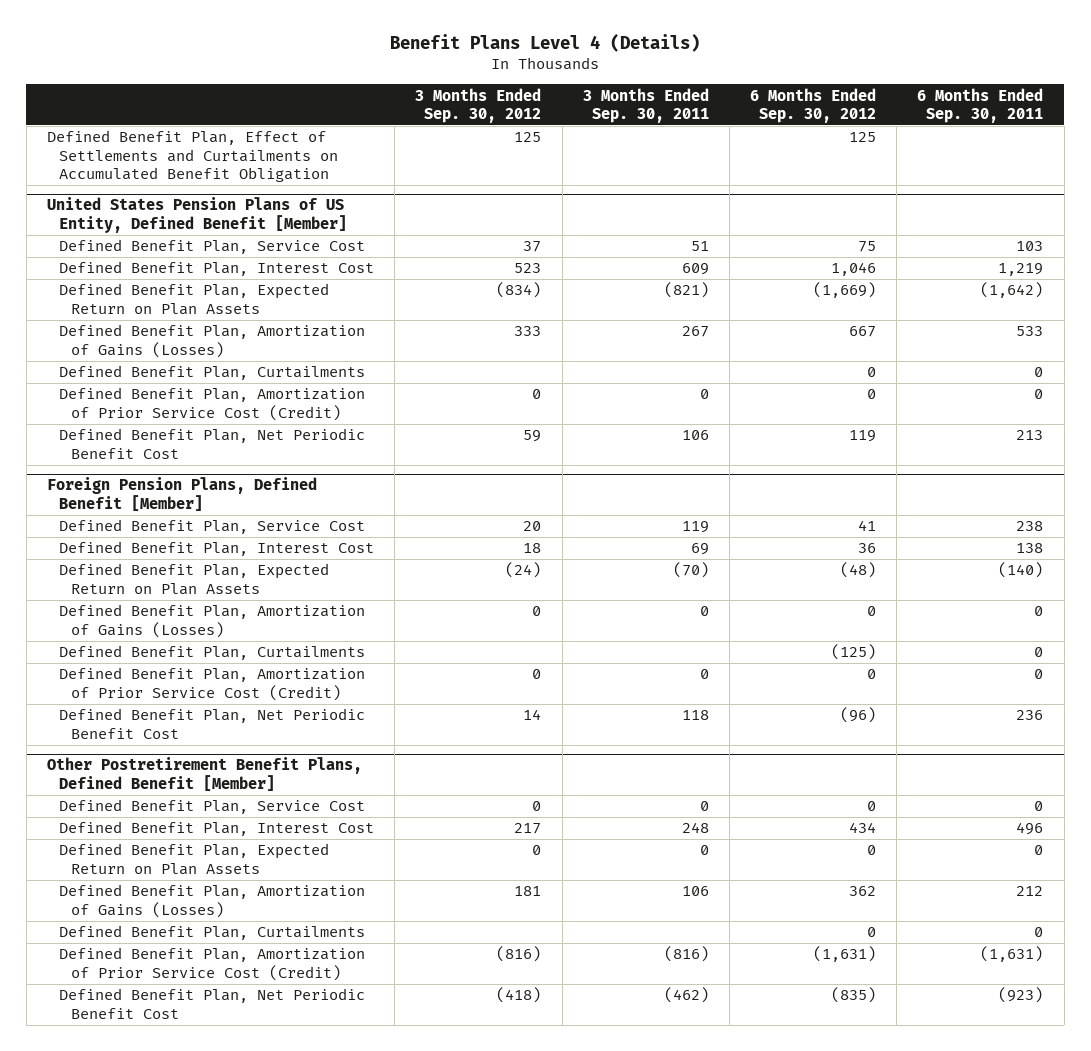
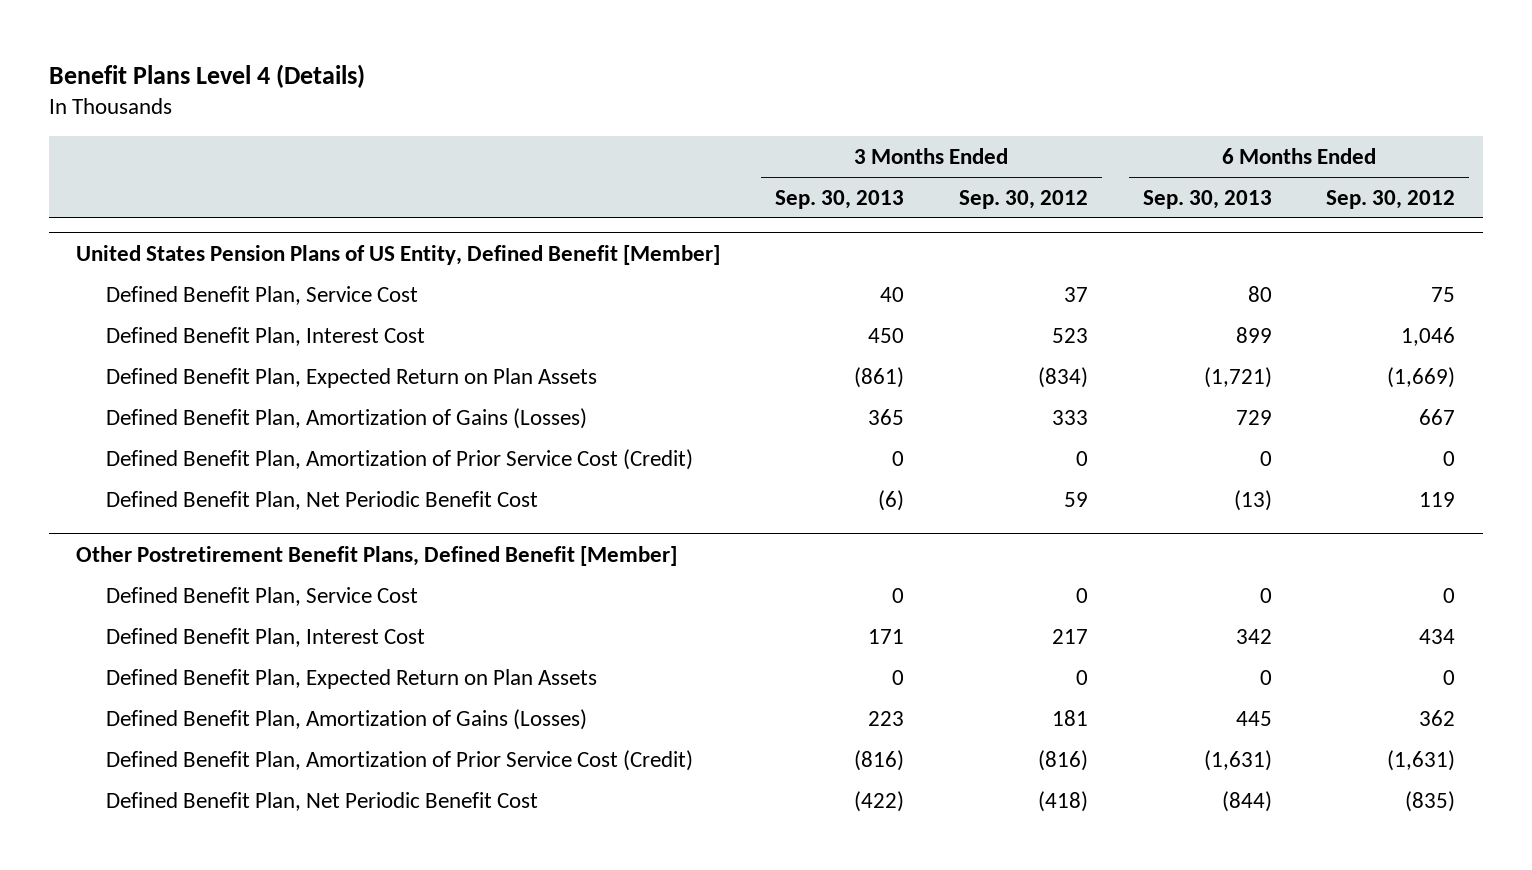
[582,87,709,124] 3 Months Ended Sep. 30, 2011 -> none
[917,87,1044,124] 6 Months Ended Sep. 30, 2011 -> none
none -> [774,189,904,209] Sep. 30, 2013
none -> [1142,189,1272,209] Sep. 30, 2013
[47,130,338,183] Defined Benefit Plan, Effect of Settlements and Curtailments on Accumulated Benefit Obligation -> none
[58,365,365,381] Defined Benefit Plan, Curtailments -> none
[47,477,318,511] Foreign Pension Plans, Defined Benefit [Member] -> none
[58,519,365,535] Defined Benefit Plan, Service Cost -> none
[58,541,374,557] Defined Benefit Plan, Interest Cost -> none
[58,563,329,595] Defined Benefit Plan, Expected Return on Plan Assets -> none
[58,604,365,638] Defined Benefit Plan, Amortization of Gains (Losses) -> none
[58,645,365,661] Defined Benefit Plan, Curtailments -> none
[58,667,365,701] Defined Benefit Plan, Amortization of Prior Service Cost (Credit) -> none
[58,708,365,739] Defined Benefit Plan, Net Periodic Benefit Cost -> none
[58,925,365,941] Defined Benefit Plan, Curtailments -> none

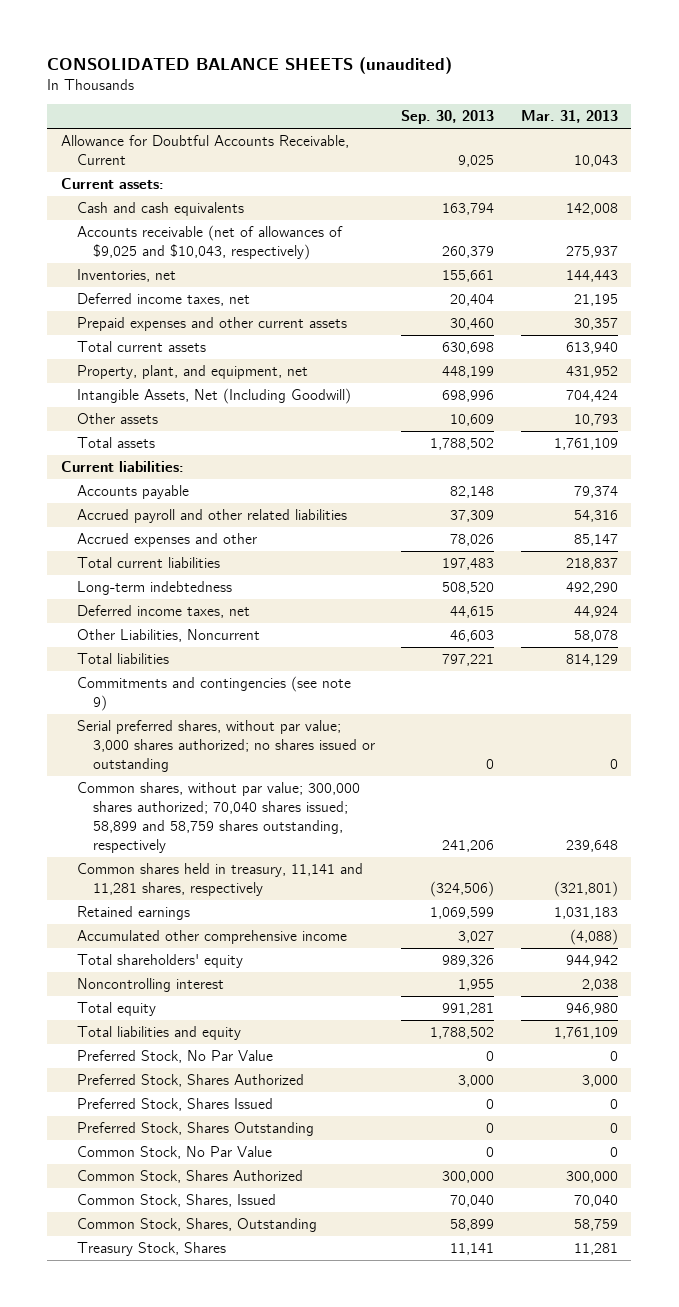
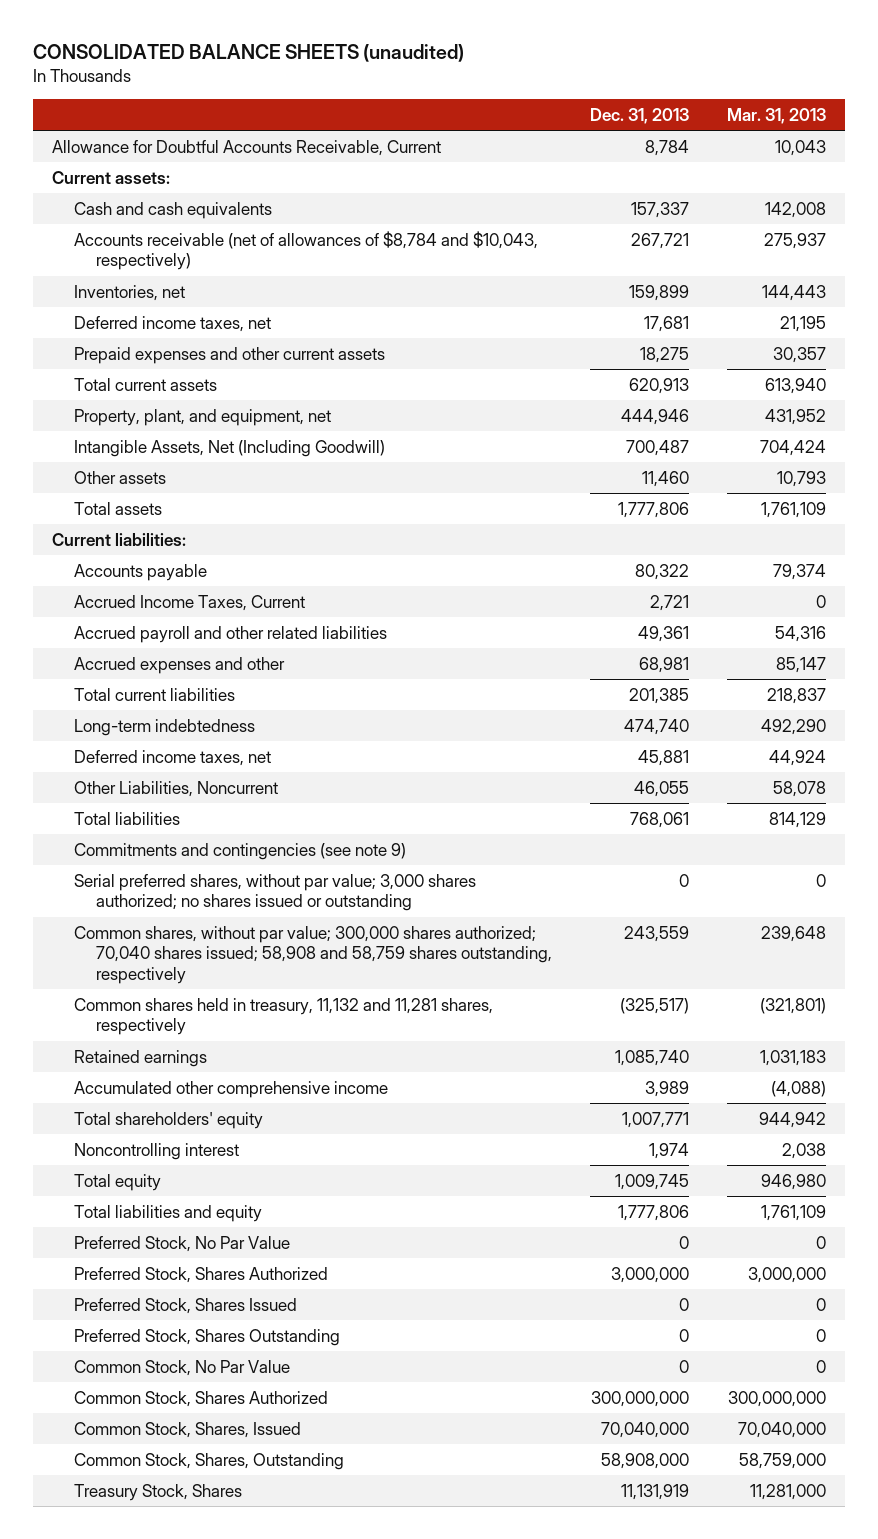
[401,110,495,125] Sep. 30, 2013 -> none
none -> [590,107,690,124] Dec. 31, 2013
[76,225,343,261] Accounts receivable (net of allowances of $9,025 and $10,043, respectively) -> [73,230,538,271] Accounts receivable (net of allowances of $8,784 and $10,043, respectively)
none -> [73,594,305,611] Accrued Income Taxes, Current
[76,782,360,853] Common shares, without par value; 300,000 shares authorized; 70,040 shares issued; 58,899 and 58,759 shares outstanding, respectively -> [73,925,552,984] Common shares, without par value; 300,000 shares authorized; 70,040 shares issued; 58,908 and 58,759 shares outstanding, respectively
[76,863,363,897] Common shares held in treasury, 11,141 and 11,281 shares, respectively -> [73,997,493,1036] Common shares held in treasury, 11,132 and 11,281 shares, respectively
[581,1075,618,1088] 3,000 -> [748,1266,827,1283] 3,000,000
[565,1171,618,1184] 300,000 -> [728,1390,827,1407] 300,000,000
[573,1195,618,1208] 70,040 -> [738,1421,827,1438] 70,040,000
[573,1219,618,1232] 58,759 -> [739,1452,827,1469] 58,759,000
[573,1243,618,1256] 11,281 -> [750,1483,827,1500] 11,281,000

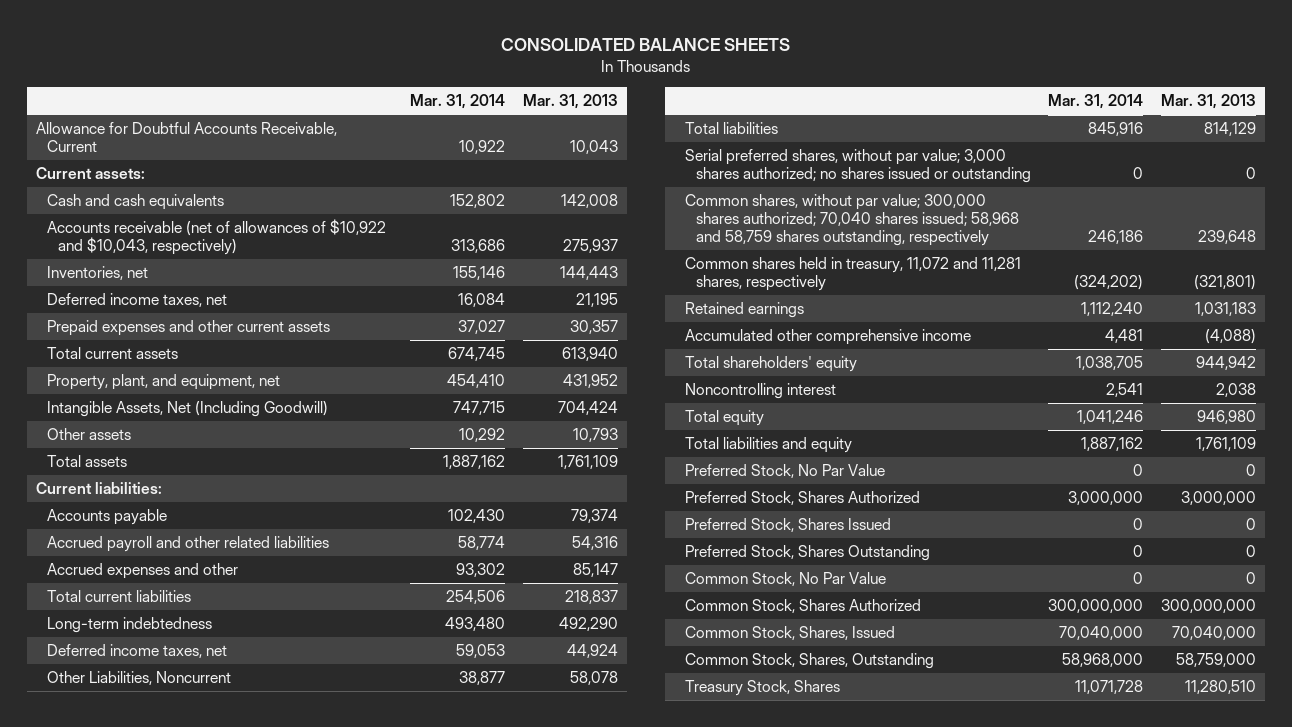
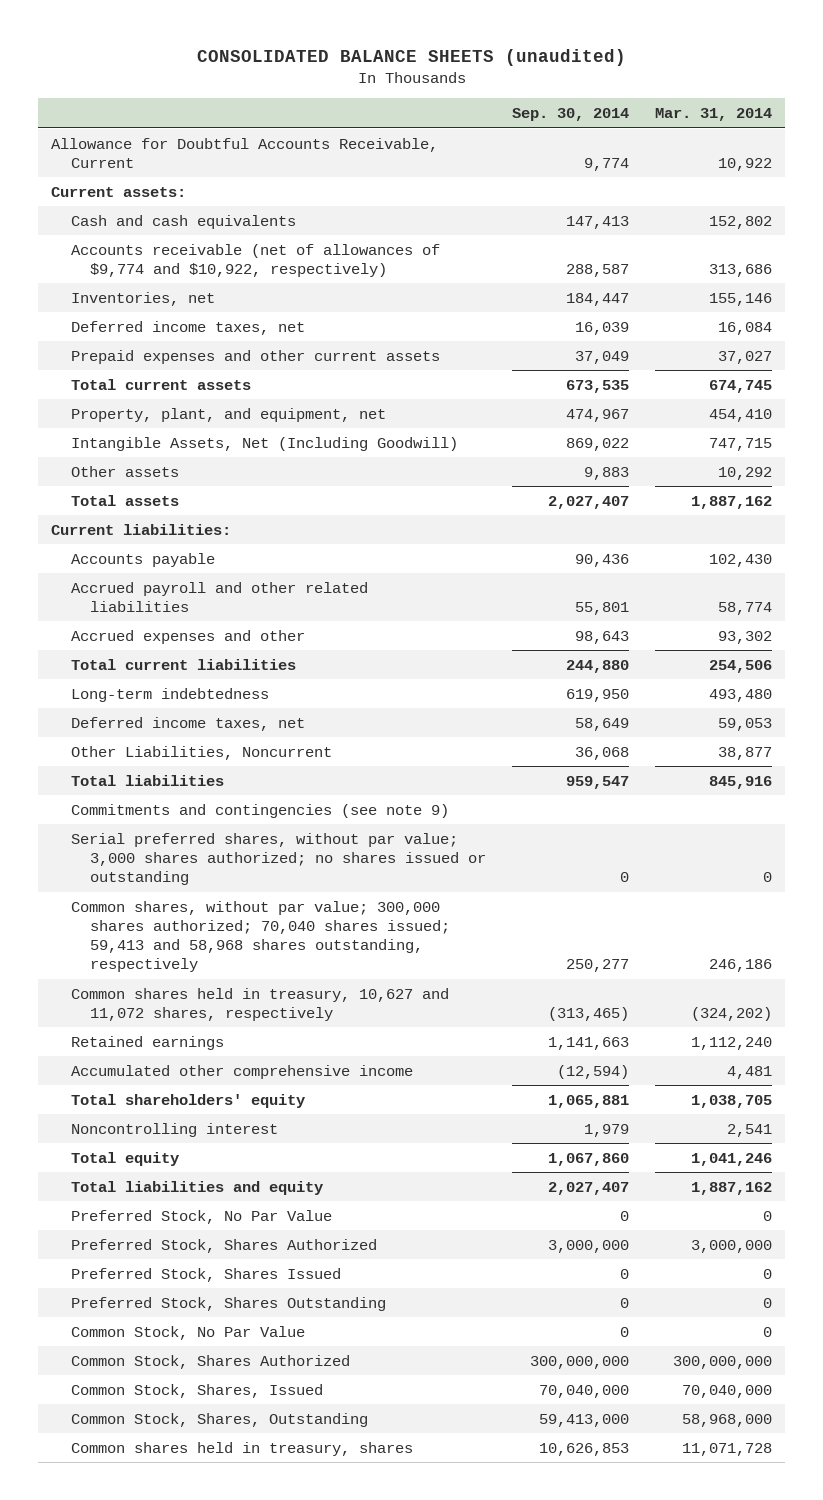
[500,37,790,51] CONSOLIDATED BALANCE SHEETS -> [196,49,626,67] CONSOLIDATED BALANCE SHEETS (unaudited)
[523,94,619,110] Mar. 31, 2013 -> none
none -> [512,107,630,121] Sep. 30, 2014
[46,219,386,255] Accounts receivable (net of allowances of $10,922 and $10,043, respectively) -> [70,243,440,277] Accounts receivable (net of allowances of $9,774 and $10,922, respectively)
none -> [70,803,449,818] Commitments and contingencies (see note 9)
[684,194,1019,246] Common shares, without par value; 300,000 shares authorized; 70,040 shares issued; 58,968 and 58,759 shares outstanding, respectively -> [70,900,451,972] Common shares, without par value; 300,000 shares authorized; 70,040 shares issued; 59,413 and 58,968 shares outstanding, respectively
[684,257,1021,291] Common shares held in treasury, 11,072 and 11,281 shares, respectively -> [70,987,449,1021] Common shares held in treasury, 10,627 and 11,072 shares, respectively
[684,680,840,697] Treasury Stock, Shares -> [70,1441,413,1456] Common shares held in treasury, shares

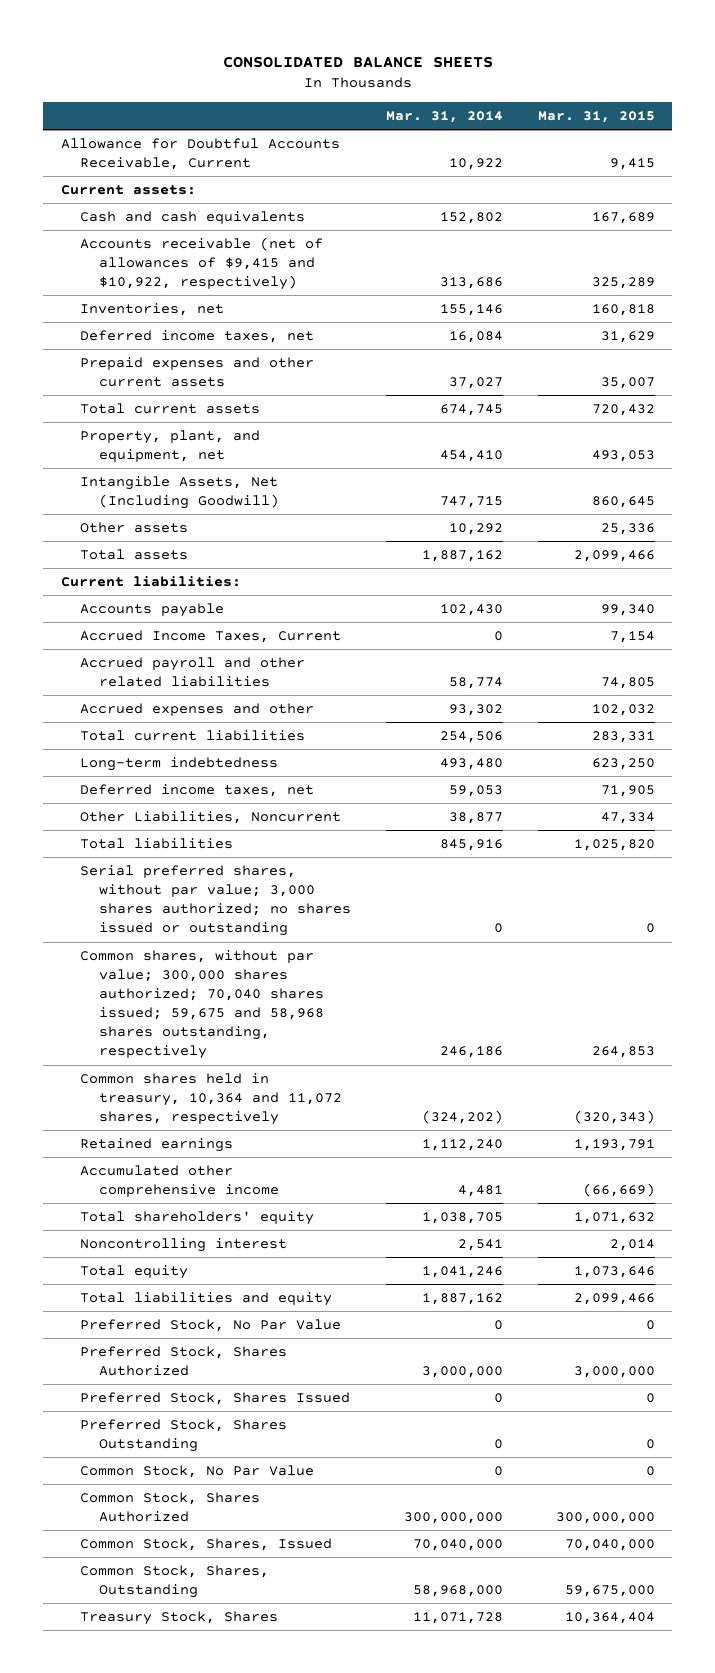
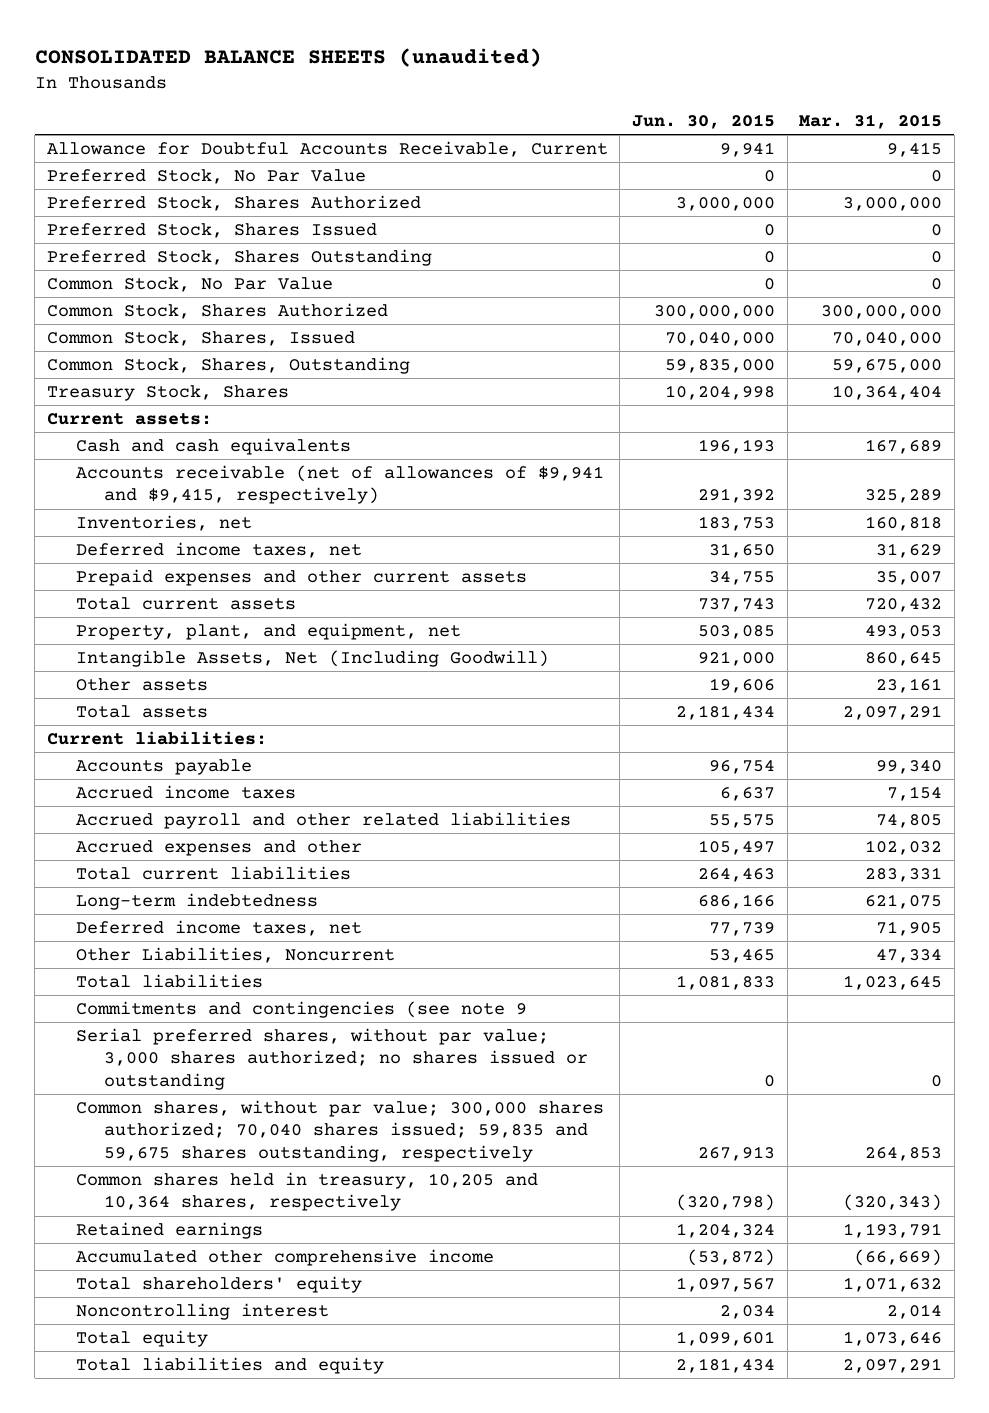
[222,55,493,68] CONSOLIDATED BALANCE SHEETS -> [34,48,542,68] CONSOLIDATED BALANCE SHEETS (unaudited)
[385,110,503,123] Mar. 31, 2014 -> none
none -> [631,114,775,130] Jun. 30, 2015
[79,1319,341,1333] Preferred Stock, No Par Value -> [46,168,366,184] Preferred Stock, No Par Value
[79,1346,287,1377] Preferred Stock, Shares Authorized -> [46,194,421,211] Preferred Stock, Shares Authorized
[79,1392,350,1406] Preferred Stock, Shares Issued -> [46,222,377,238] Preferred Stock, Shares Issued
[79,1419,287,1453] Preferred Stock, Shares Outstanding -> [46,248,432,266] Preferred Stock, Shares Outstanding
[79,1465,314,1479] Common Stock, No Par Value -> [46,276,333,292] Common Stock, No Par Value
[79,1492,260,1523] Common Stock, Shares Authorized -> [46,302,388,319] Common Stock, Shares Authorized
[79,1538,332,1552] Common Stock, Shares, Issued -> [46,330,355,346] Common Stock, Shares, Issued
[79,1565,269,1599] Common Stock, Shares, Outstanding -> [46,356,410,374] Common Stock, Shares, Outstanding
[79,1611,278,1626] Treasury Stock, Shares -> [46,384,289,401] Treasury Stock, Shares
[79,237,323,291] Accounts receivable (net of allowances of $9,415 and $10,922, respectively) -> [75,464,604,505] Accounts receivable (net of allowances of $9,941 and $9,415, respectively)
[600,523,655,536] 25,336 -> [876,677,943,693] 23,161
[573,550,655,563] 2,099,466 -> [843,704,943,720] 2,097,291
[79,630,341,644] Accrued Income Taxes, Current -> [75,784,296,799] Accrued income taxes
[591,758,655,771] 623,250 -> [865,893,943,909] 621,075
[573,839,655,852] 1,025,820 -> [843,974,943,990] 1,023,645
none -> [75,1000,527,1018] Commitments and contingencies (see note 9
[79,950,324,1060] Common shares, without par value; 300,000 shares authorized; 70,040 shares issued; 59,675 and 58,968 shares outstanding, respectively -> [75,1099,604,1162] Common shares, without par value; 300,000 shares authorized; 70,040 shares issued; 59,835 and 59,675 shares outstanding, respectively
[79,1073,342,1126] Common shares held in treasury, 10,364 and 11,072 shares, respectively -> [75,1171,538,1212] Common shares held in treasury, 10,205 and 10,364 shares, respectively
[573,1293,655,1306] 2,099,466 -> [843,1357,943,1373] 2,097,291

